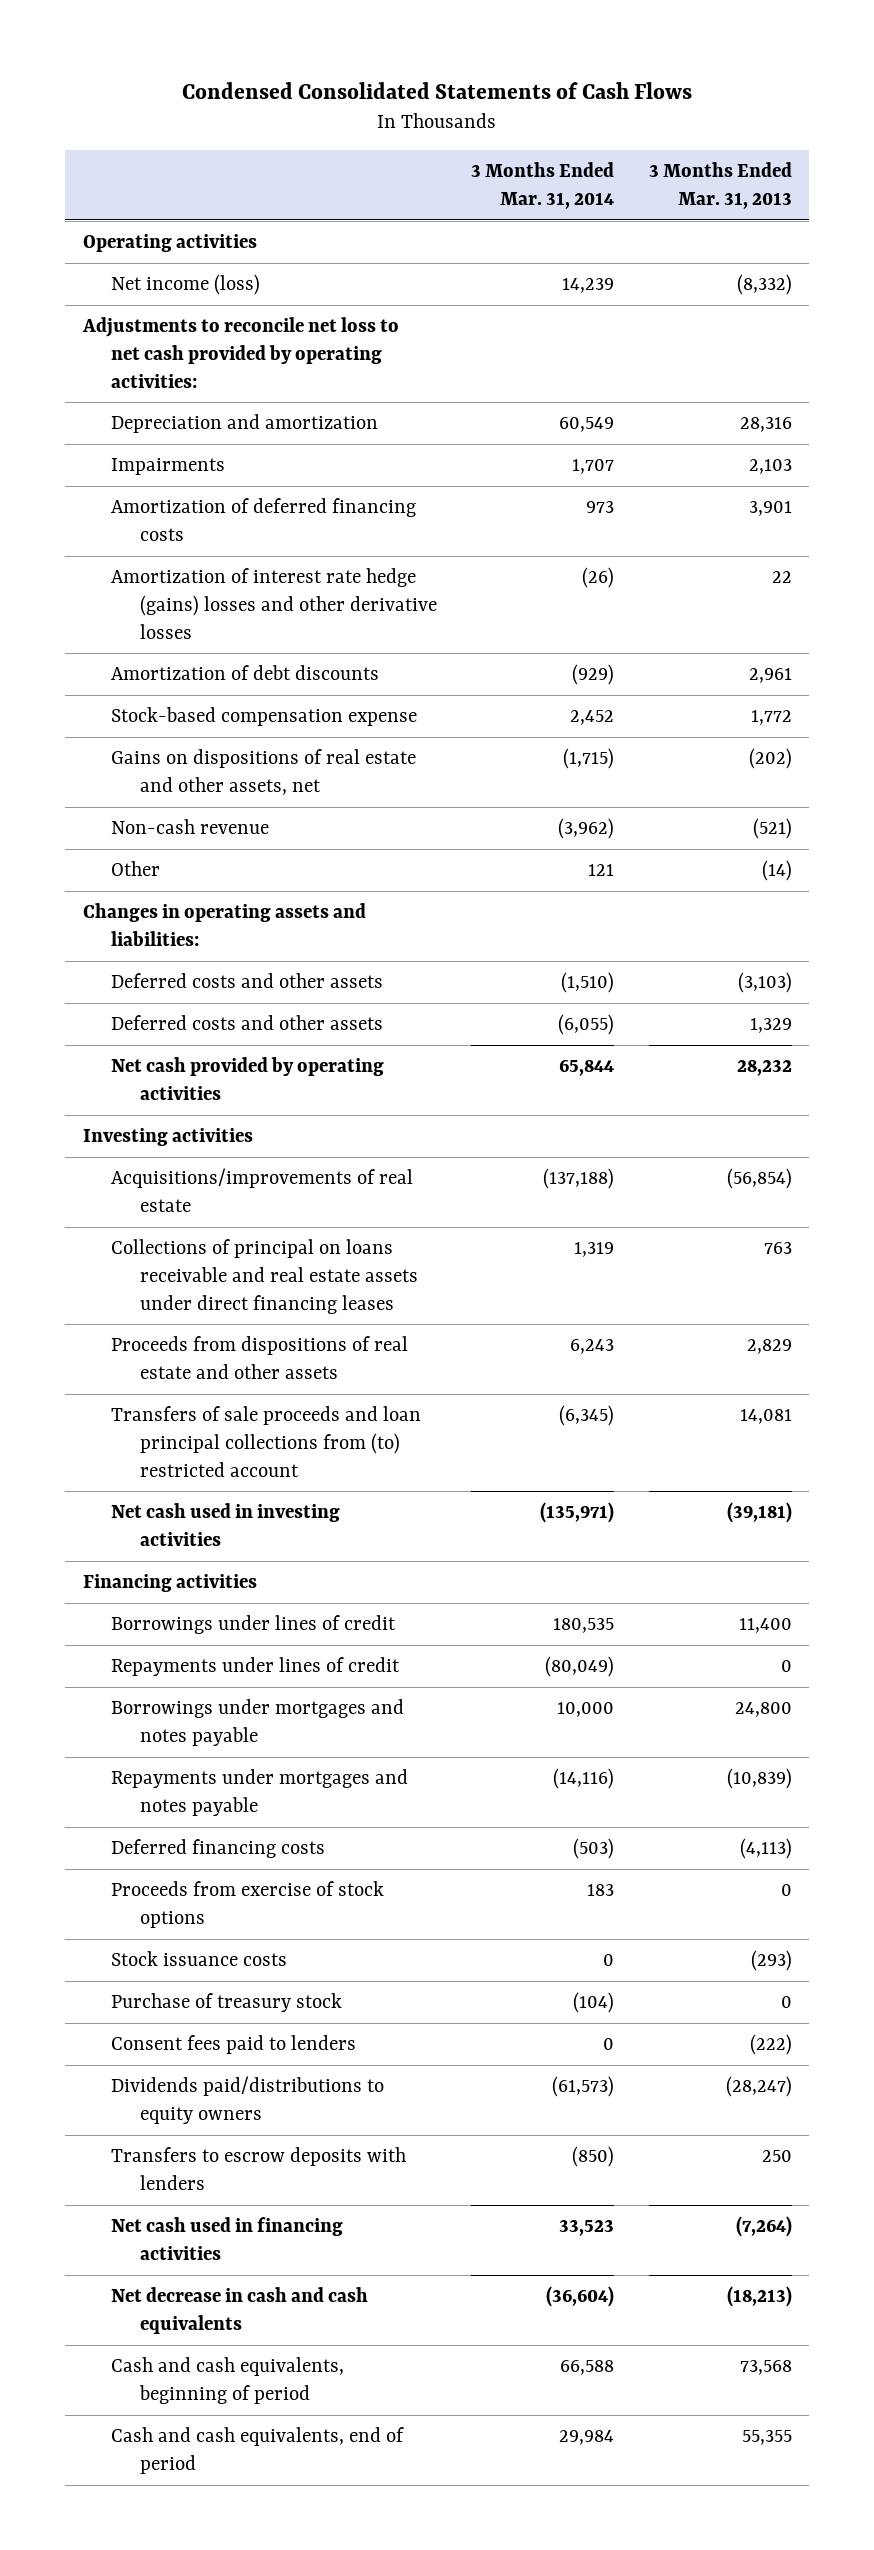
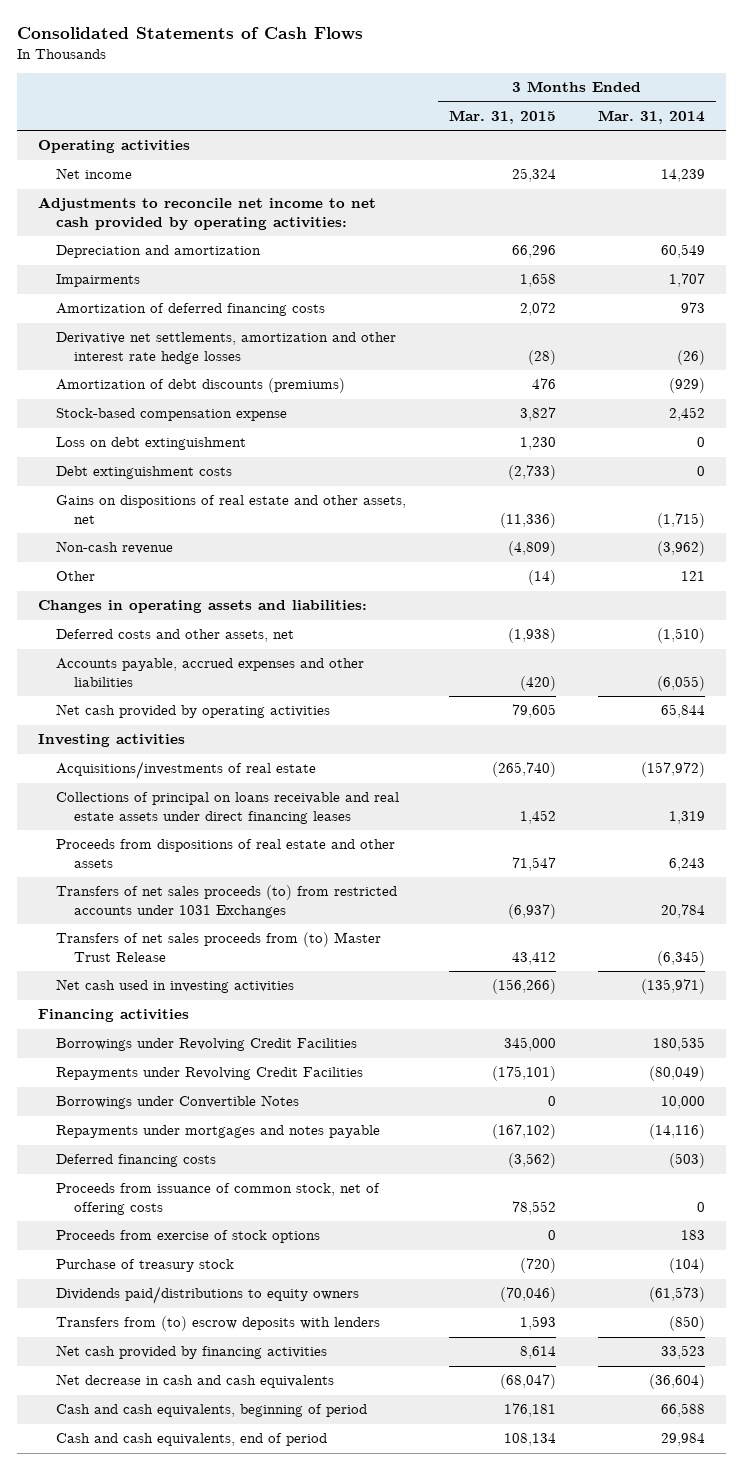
[182,82,693,100] Condensed Consolidated Statements of Cash Flows -> [16,27,363,41] Consolidated Statements of Cash Flows
[648,161,792,209] 3 Months Ended Mar. 31, 2013 -> none
none -> [448,109,556,124] Mar. 31, 2015
[111,273,261,295] Net income (loss) -> [56,168,133,180] Net income
[81,316,399,388] Adjustments to reconcile net loss to net cash provided by operating activities: -> [38,197,377,230] Adjustments to reconcile net income to net cash provided by operating activities:
[111,567,438,639] Amortization of interest rate hedge (gains) losses and other derivative losses -> [56,332,397,364] Derivative net settlements, amortization and other interest rate hedge losses
[111,664,380,680] Amortization of debt discounts -> [56,378,346,394] Amortization of debt discounts (premiums)
none -> [56,437,247,451] Loss on debt extinguishment
none -> [56,466,233,480] Debt extinguishment costs
[111,972,384,988] Deferred costs and other assets -> [56,629,295,643] Deferred costs and other assets, net
[111,1014,384,1030] Deferred costs and other assets -> [56,658,365,687] Accounts payable, accrued expenses and other liabilities
[111,1167,414,1212] Acquisitions/improvements of real estate -> [56,761,317,780] Acquisitions/investments of real estate
[543,1167,615,1189] (137,188) -> [641,762,706,778] (157,972)
none -> [56,885,398,918] Transfers of net sales proceeds (to) from restricted accounts under 1031 Exchanges
[111,1405,422,1477] Transfers of sale proceeds and loan principal collections from (to) restricted account -> [56,932,382,962] Transfers of net sales proceeds from (to) Master Trust Release
[111,1614,397,1634] Borrowings under lines of credit -> [56,1038,358,1052] Borrowings under Revolving Credit Facilities
[111,1656,401,1676] Repayments under lines of credit -> [56,1067,364,1081] Repayments under Revolving Credit Facilities
[111,1698,405,1746] Borrowings under mortgages and notes payable -> [56,1095,300,1110] Borrowings under Convertible Notes
none -> [56,1183,381,1215] Proceeds from issuance of common stock, net of offering costs
[111,1950,288,1966] Stock issuance costs -> none
[111,2034,357,2054] Consent fees paid to lenders -> none
[111,2146,407,2190] Transfers to escrow deposits with lenders -> [56,1316,381,1332] Transfers from (to) escrow deposits with lenders
[111,2216,344,2260] Net cash used in financing activities -> [56,1345,328,1360] Net cash provided by financing activities

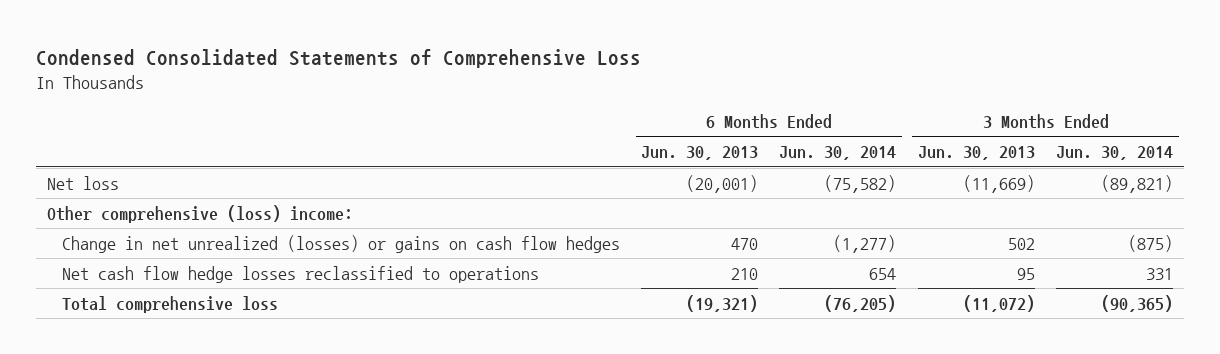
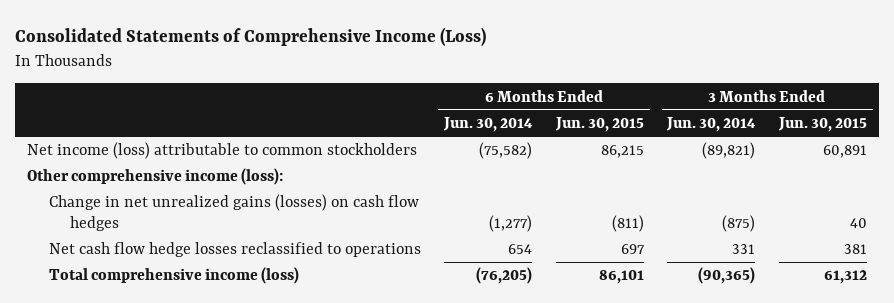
[35,48,641,68] Condensed Consolidated Statements of Comprehensive Loss -> [15,27,487,47] Consolidated Statements of Comprehensive Income (Loss)
[640,146,758,161] Jun. 30, 2013 -> none
[917,146,1035,161] Jun. 30, 2013 -> none
none -> [554,117,644,133] Jun. 30, 2015
none -> [777,117,867,133] Jun. 30, 2015
[46,175,119,190] Net loss -> [27,142,418,160] Net income (loss) attributable to common stockholders
[46,204,353,223] Other comprehensive (loss) income: -> [27,168,284,186] Other comprehensive income (loss):
[61,234,620,253] Change in net unrealized (losses) or gains on cash flow hedges -> [48,194,419,231] Change in net unrealized gains (losses) on cash flow hedges
[61,295,278,313] Total comprehensive loss -> [48,267,299,285] Total comprehensive income (loss)

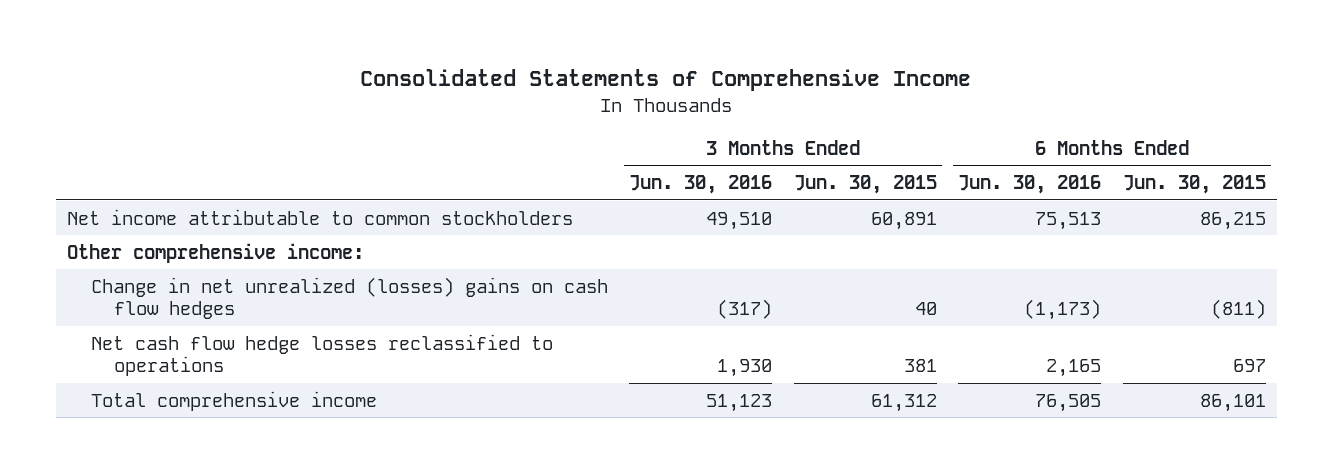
[15,27,487,47] Consolidated Statements of Comprehensive Income (Loss) -> [360,68,972,91] Consolidated Statements of Comprehensive Income
[443,117,534,133] Jun. 30, 2014 -> none
[666,117,757,133] Jun. 30, 2014 -> none
none -> [629,175,773,195] Jun. 30, 2016
none -> [958,175,1102,195] Jun. 30, 2016
[27,142,418,160] Net income (loss) attributable to common stockholders -> [67,208,574,225] Net income attributable to common stockholders
[27,168,284,186] Other comprehensive income (loss): -> [67,242,365,263] Other comprehensive income:
[48,194,419,231] Change in net unrealized gains (losses) on cash flow hedges -> [90,276,608,320] Change in net unrealized (losses) gains on cash flow hedges
[48,267,299,285] Total comprehensive income (loss) -> [90,390,377,411] Total comprehensive income

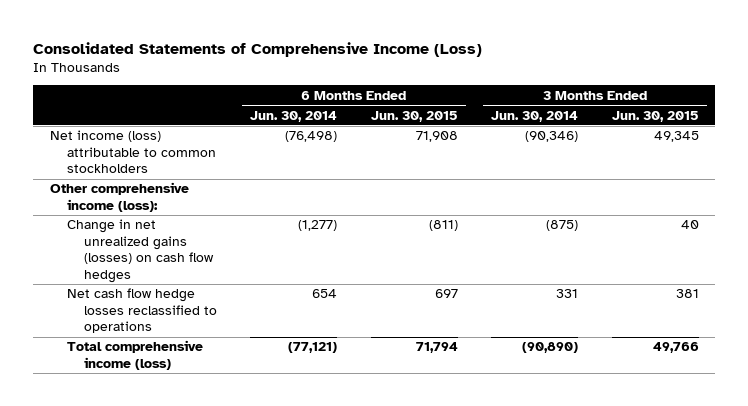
[360,68,972,91] Consolidated Statements of Comprehensive Income -> [33,41,483,57] Consolidated Statements of Comprehensive Income (Loss)
[629,175,773,195] Jun. 30, 2016 -> none
[958,175,1102,195] Jun. 30, 2016 -> none
none -> [250,110,338,122] Jun. 30, 2014
none -> [491,110,579,122] Jun. 30, 2014
[67,208,574,225] Net income attributable to common stockholders -> [49,130,216,174] Net income (loss) attributable to common stockholders
[870,211,937,230] 60,891 -> [653,131,699,143] 49,345
[1199,211,1266,230] 86,215 -> [415,131,458,143] 71,908
[67,242,365,263] Other comprehensive income: -> [49,182,189,212] Other comprehensive income (loss):
[90,276,608,320] Change in net unrealized (losses) gains on cash flow hedges -> [66,219,215,283] Change in net unrealized gains (losses) on cash flow hedges
[90,390,377,411] Total comprehensive income -> [66,340,203,370] Total comprehensive income (loss)
[870,393,937,412] 61,312 -> [652,342,699,354] 49,766
[1199,393,1266,412] 86,101 -> [415,342,458,354] 71,794

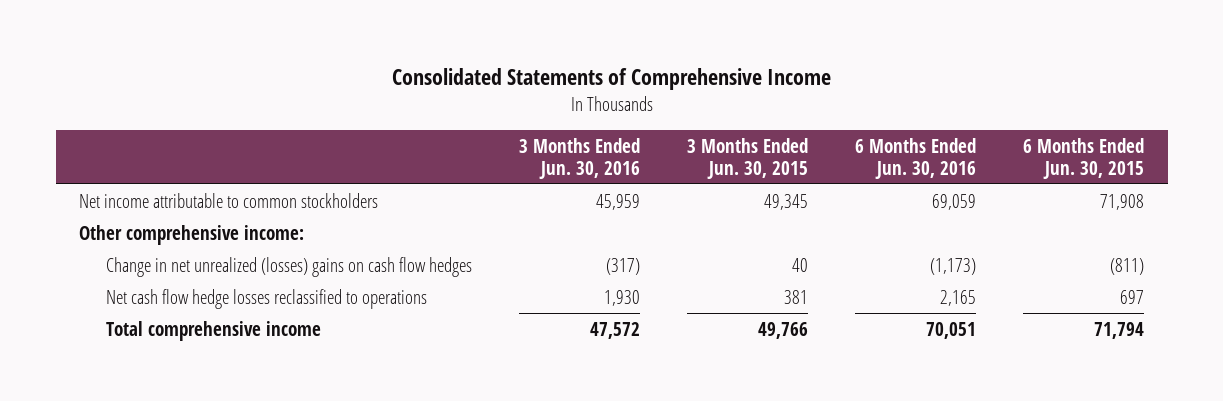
[33,41,483,57] Consolidated Statements of Comprehensive Income (Loss) -> [391,68,831,91] Consolidated Statements of Comprehensive Income
[250,110,338,122] Jun. 30, 2014 -> none
[491,110,579,122] Jun. 30, 2014 -> none
none -> [518,137,640,179] 3 Months Ended Jun. 30, 2016
none -> [854,137,976,179] 6 Months Ended Jun. 30, 2016
[49,130,216,174] Net income (loss) attributable to common stockholders -> [79,192,379,208] Net income attributable to common stockholders
[49,182,189,212] Other comprehensive income (loss): -> [79,224,305,245] Other comprehensive income:
[66,219,215,283] Change in net unrealized gains (losses) on cash flow hedges -> [105,256,472,277] Change in net unrealized (losses) gains on cash flow hedges
[66,340,203,370] Total comprehensive income (loss) -> [105,320,321,341] Total comprehensive income

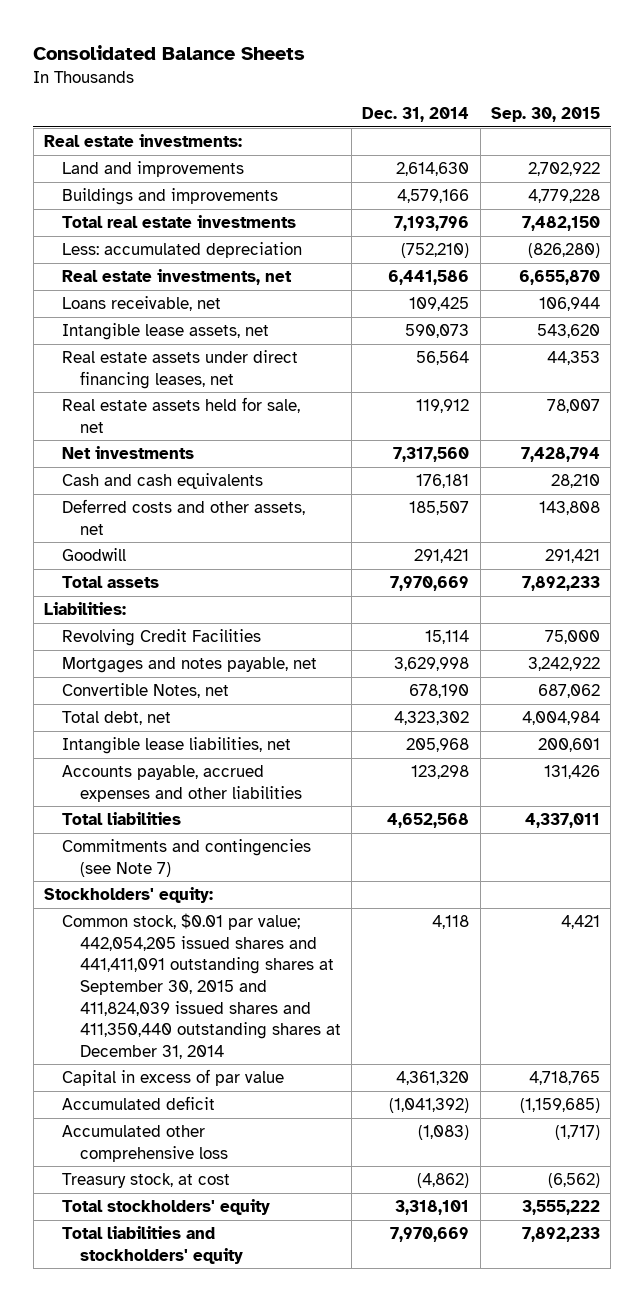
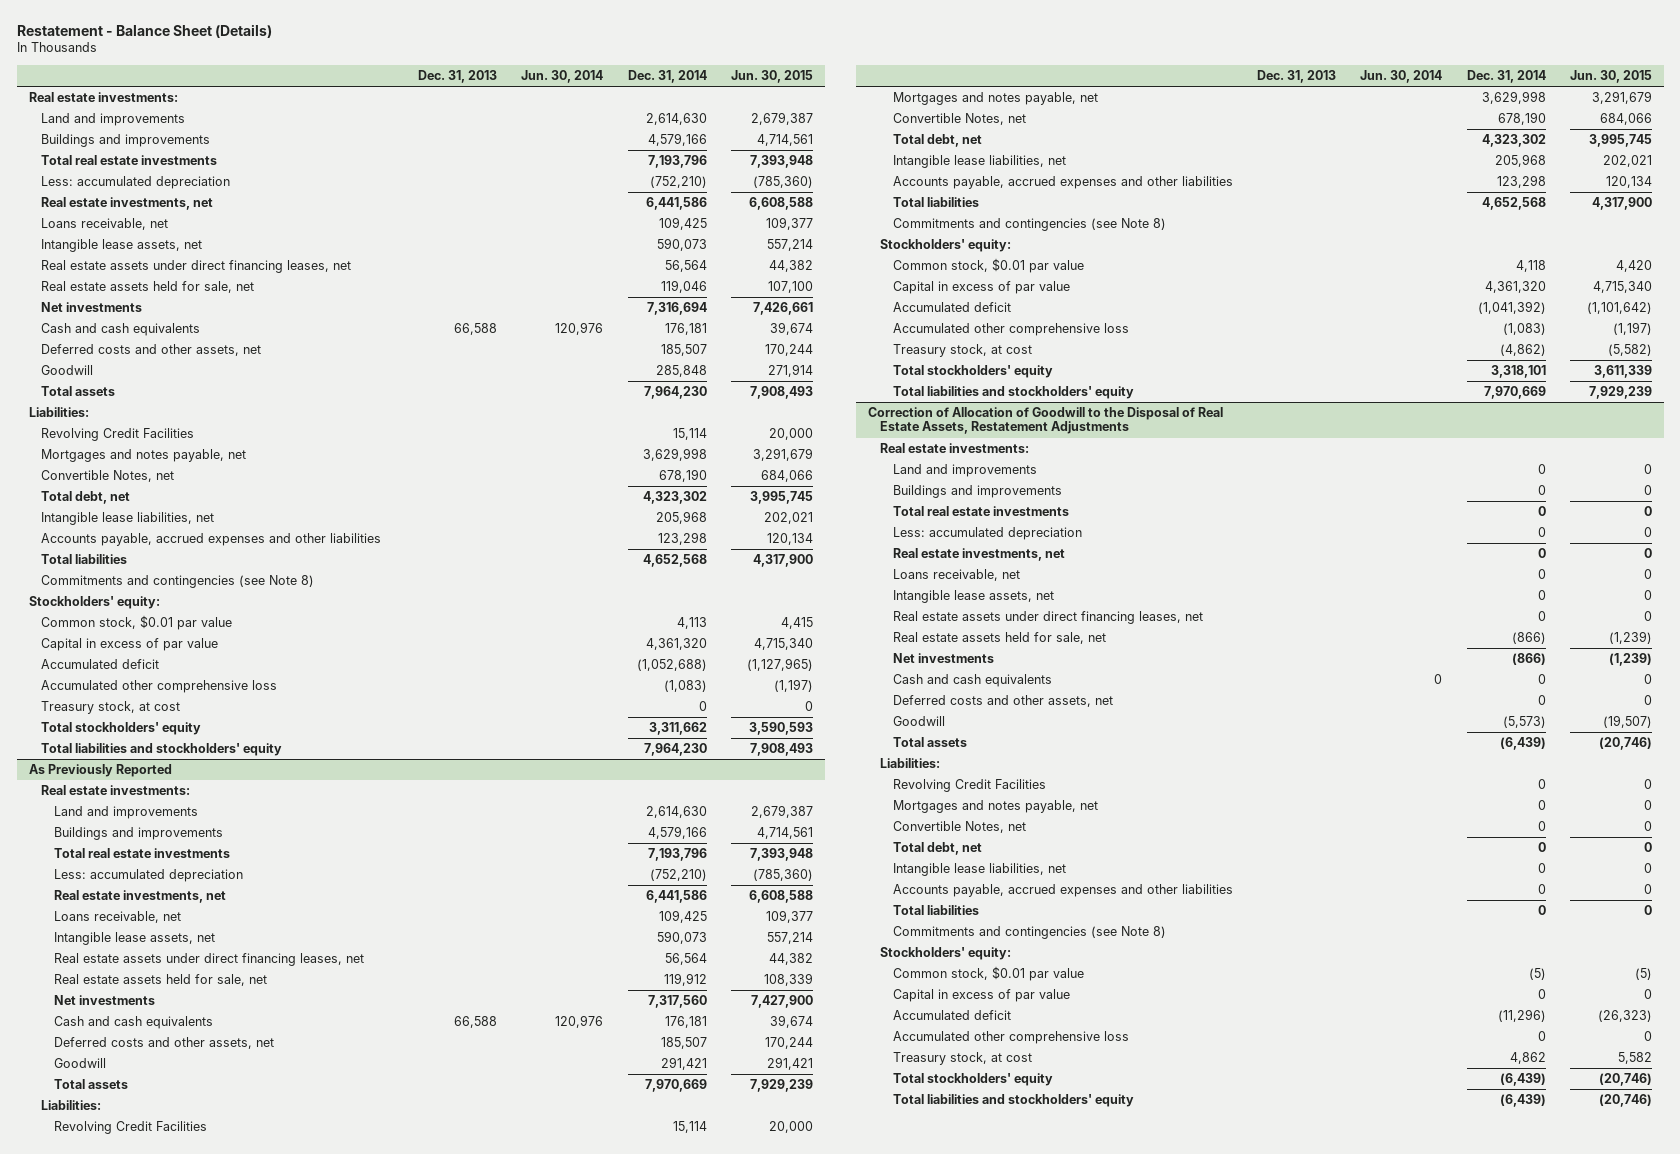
[33,44,306,60] Consolidated Balance Sheets -> [16,23,272,38] Restatement - Balance Sheet (Details)
[490,107,600,123] Sep. 30, 2015 -> none
none -> [418,70,498,84] Dec. 31, 2013
none -> [521,70,604,84] Jun. 30, 2014
none -> [730,70,813,84] Jun. 30, 2015
none -> [41,281,255,294] Real estate assets held for sale, net
none -> [41,302,143,313] Net investments
none -> [41,323,201,337] Cash and cash equivalents
none -> [41,344,262,357] Deferred costs and other assets, net
none -> [41,365,94,376] Goodwill
none -> [41,386,116,397] Total assets
none -> [28,407,89,418] Liabilities:
none -> [41,428,195,442] Revolving Credit Facilities
none -> [41,449,247,463] Mortgages and notes payable, net
none -> [41,470,175,483] Convertible Notes, net
none -> [41,491,131,505] Total debt, net
none -> [41,512,215,526] Intangible lease liabilities, net
none -> [41,533,382,547] Accounts payable, accrued expenses and other liabilities
none -> [41,554,128,565] Total liabilities
none -> [41,575,315,589] Commitments and contingencies (see Note 8)
none -> [28,596,160,610] Stockholders' equity:
none -> [41,615,233,631] Common stock, $0.01 par value
none -> [41,638,219,652] Capital in excess of par value
none -> [41,659,160,670] Accumulated deficit
none -> [41,680,278,694] Accumulated other comprehensive loss
none -> [41,701,181,715] Treasury stock, at cost
none -> [41,722,202,736] Total stockholders' equity
none -> [41,743,283,757] Total liabilities and stockholders' equity
none -> [28,764,172,778] As Previously Reported
none -> [41,785,191,796] Real estate investments:
none -> [53,806,198,820] Land and improvements
none -> [53,827,223,841] Buildings and improvements
none -> [53,848,230,859] Total real estate investments
none -> [53,869,243,883] Less: accumulated depreciation
none -> [53,890,226,904] Real estate investments, net
none -> [53,911,181,924] Loans receivable, net
none -> [53,932,215,946] Intangible lease assets, net
none -> [53,953,364,967] Real estate assets under direct financing leases, net
[61,839,311,877] Commitments and contingencies (see Note 7) -> [892,218,1166,232] Commitments and contingencies (see Note 8)
[61,913,341,1059] Common stock, $0.01 par value; 442,054,205 issued shares and 441,411,091 outstanding shares at September 30, 2015 and 411,824,039 issued shares and 411,350,440 outstanding shares at December 31, 2014 -> [892,258,1084,274] Common stock, $0.01 par value
none -> [867,407,1223,435] Correction of Allocation of Goodwill to the Disposal of Real Estate Assets, Restatement Adjustments
none -> [880,443,1030,454] Real estate investments:
none -> [892,464,1037,478] Land and improvements
none -> [892,485,1062,499] Buildings and improvements
none -> [892,506,1069,517] Total real estate investments
none -> [892,527,1082,541] Less: accumulated depreciation
none -> [892,548,1065,562] Real estate investments, net
none -> [892,569,1020,582] Loans receivable, net
none -> [892,590,1054,604] Intangible lease assets, net
none -> [892,611,1203,625] Real estate assets under direct financing leases, net
none -> [892,632,1106,645] Real estate assets held for sale, net
none -> [892,653,994,664] Net investments
none -> [892,674,1052,688] Cash and cash equivalents
none -> [892,695,1113,708] Deferred costs and other assets, net
none -> [892,716,945,727] Goodwill
none -> [892,737,967,748] Total assets
none -> [880,758,941,769] Liabilities:
none -> [892,779,1046,793] Revolving Credit Facilities
none -> [892,800,1098,814] Mortgages and notes payable, net
none -> [892,821,1026,834] Convertible Notes, net
none -> [892,842,982,856] Total debt, net
none -> [892,863,1066,877] Intangible lease liabilities, net
none -> [892,884,1233,898] Accounts payable, accrued expenses and other liabilities
none -> [892,905,979,916] Total liabilities
none -> [892,926,1166,940] Commitments and contingencies (see Note 8)
none -> [880,947,1012,961] Stockholders' equity:
none -> [892,966,1084,982] Common stock, $0.01 par value
none -> [892,989,1070,1003] Capital in excess of par value
none -> [892,1010,1011,1021] Accumulated deficit
none -> [892,1031,1129,1045] Accumulated other comprehensive loss
none -> [892,1052,1032,1066] Treasury stock, at cost
none -> [892,1073,1053,1087] Total stockholders' equity
none -> [892,1094,1134,1108] Total liabilities and stockholders' equity

